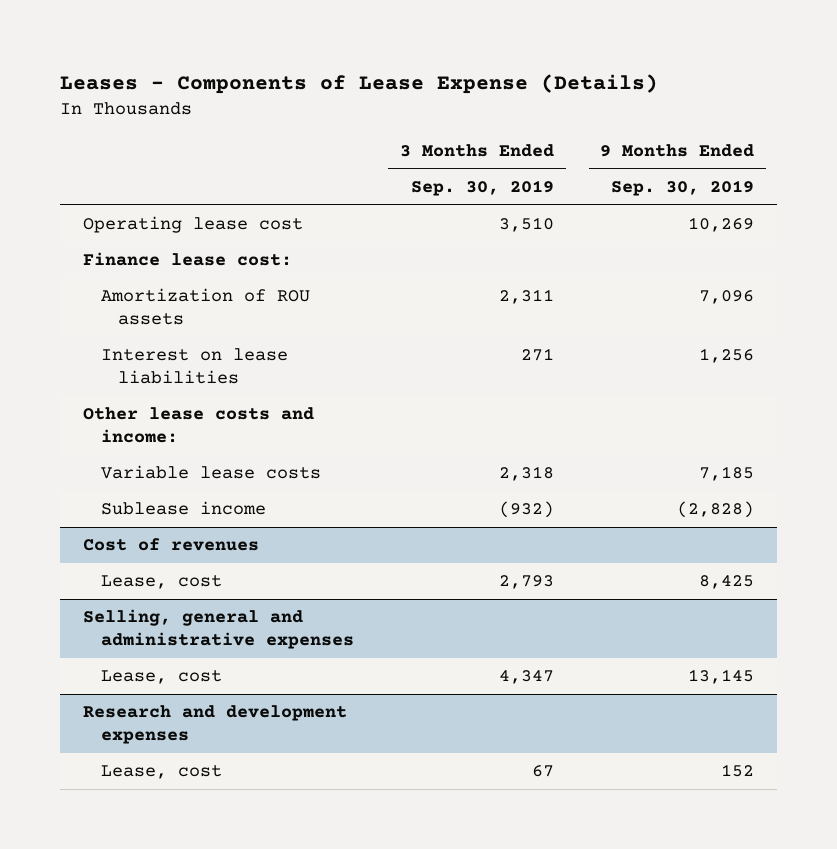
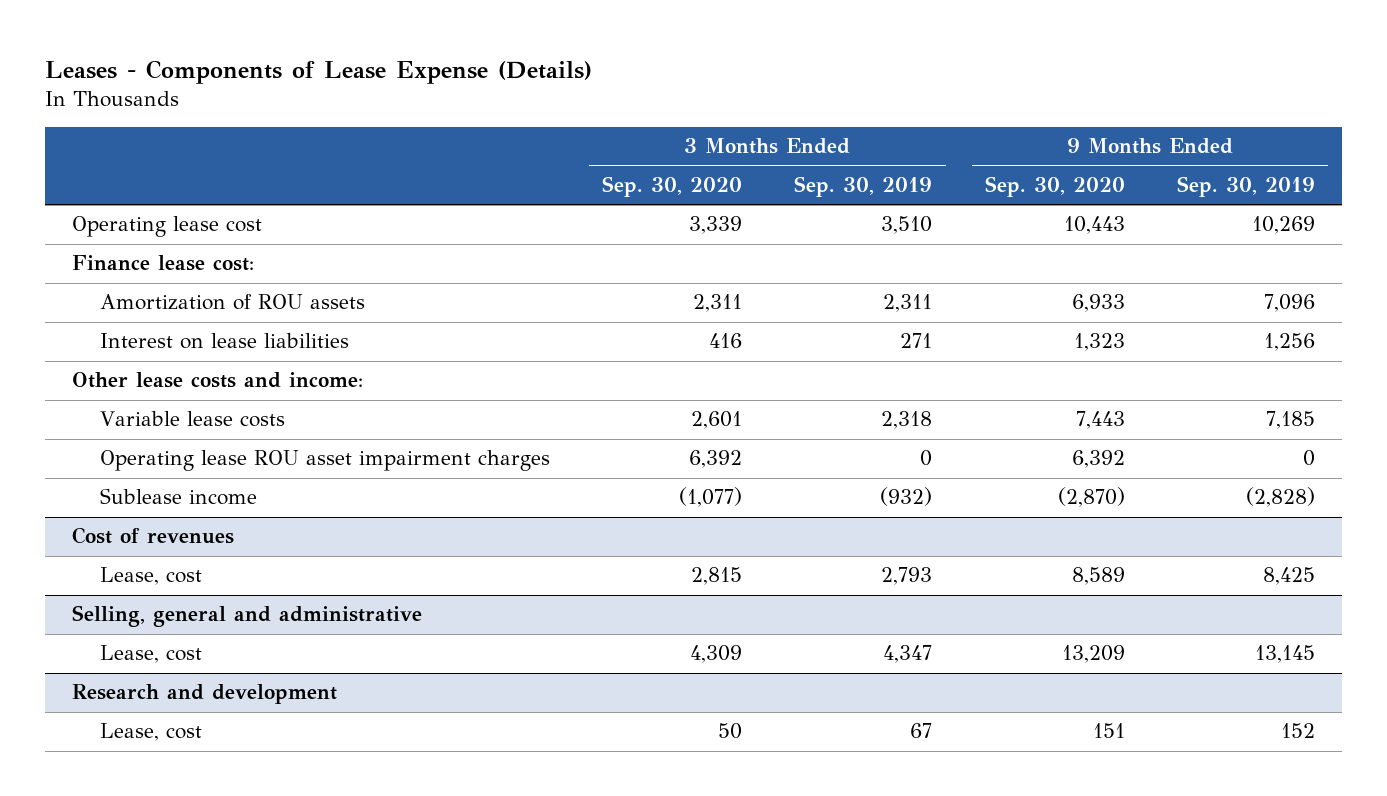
none -> [601,175,742,197] Sep. 30, 2020
none -> [984,175,1125,197] Sep. 30, 2020
none -> [99,450,550,472] Operating lease ROU asset impairment charges
[83,609,354,650] Selling, general and administrative expenses -> [71,605,422,628] Selling, general and administrative
[83,705,348,745] Research and development expenses -> [71,684,337,705] Research and development

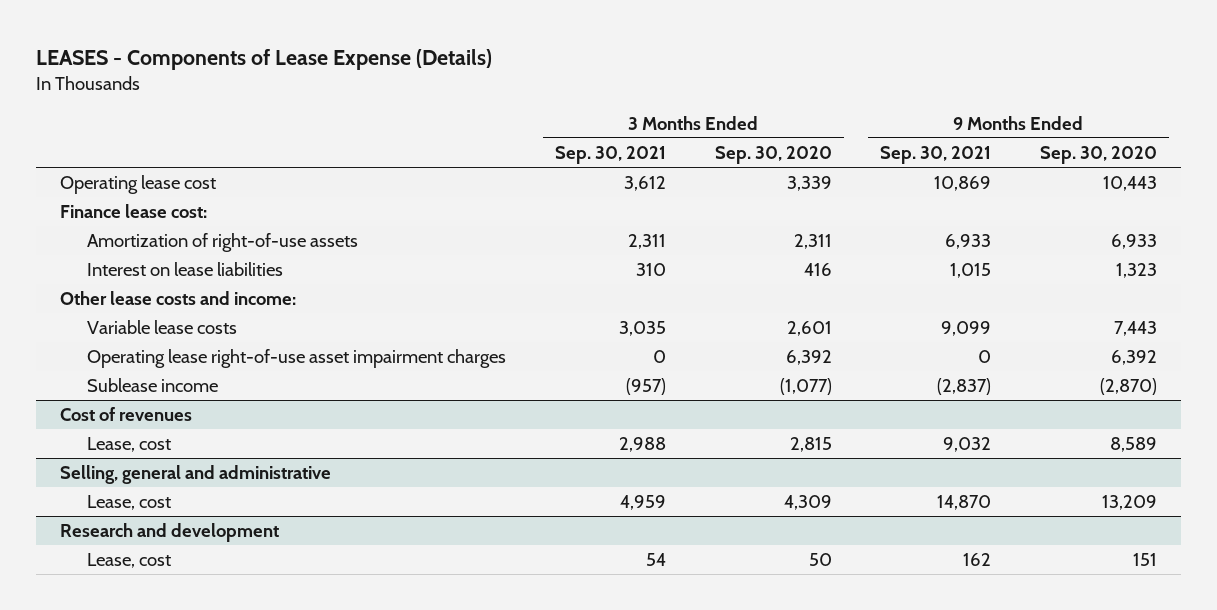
[45,59,593,84] Leases - Components of Lease Expense (Details) -> [36,48,493,70] LEASES - Components of Lease Expense (Details)
[794,175,933,197] Sep. 30, 2019 -> none
[1177,175,1316,197] Sep. 30, 2019 -> none
none -> [555,145,667,164] Sep. 30, 2021
none -> [880,145,992,164] Sep. 30, 2021
[99,294,365,311] Amortization of ROU assets -> [87,233,359,253] Amortization of right-of-use assets
[99,450,550,472] Operating lease ROU asset impairment charges -> [87,349,507,369] Operating lease right-of-use asset impairment charges

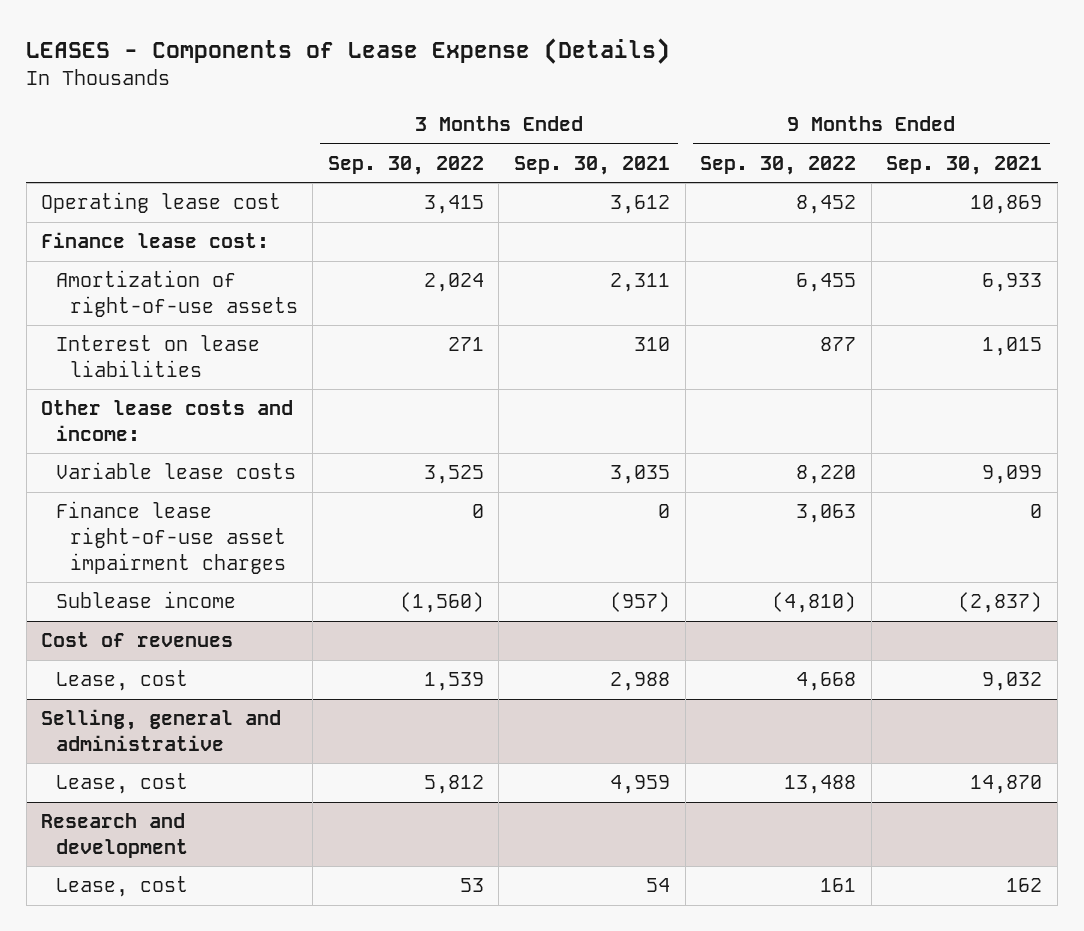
[714,145,832,164] Sep. 30, 2020 -> none
[1039,145,1157,164] Sep. 30, 2020 -> none
none -> [327,156,484,176] Sep. 30, 2022
none -> [700,156,857,176] Sep. 30, 2022
[87,349,507,369] Operating lease right-of-use asset impairment charges -> [55,501,286,574] Finance lease right-of-use asset impairment charges

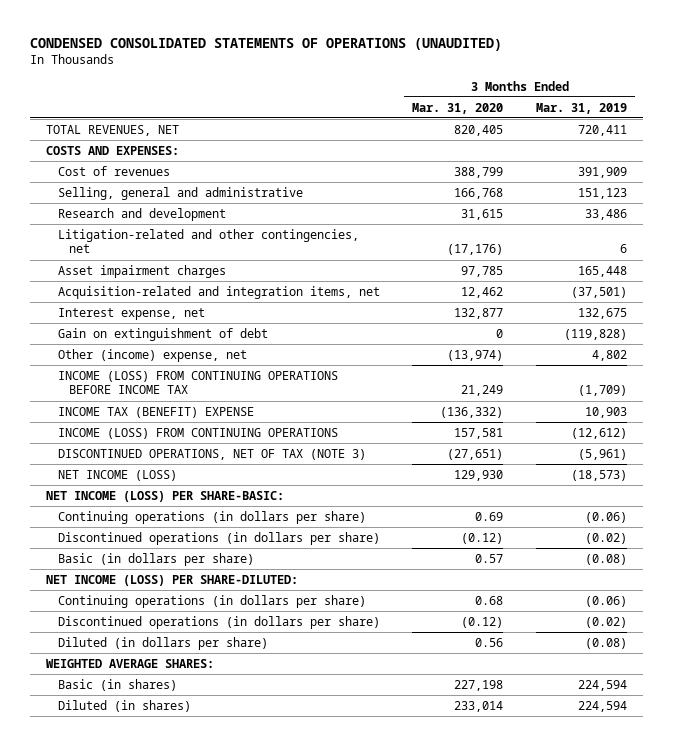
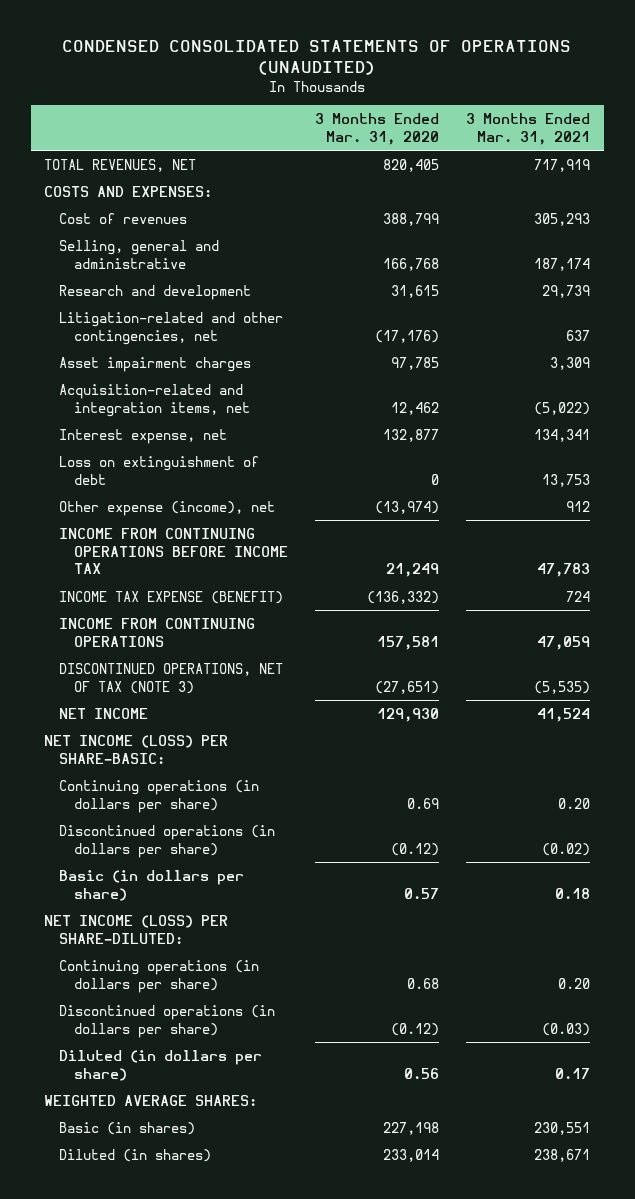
[535,102,627,114] Mar. 31, 2019 -> none
none -> [466,113,591,145] 3 Months Ended Mar. 31, 2021
[57,327,268,341] Gain on extinguishment of debt -> [59,455,260,485] Loss on extinguishment of debt
[57,348,247,362] Other (income) expense, net -> [59,500,276,516] Other expense (income), net
[57,370,338,395] INCOME (LOSS) FROM CONTINUING OPERATIONS BEFORE INCOME TAX -> [59,527,289,575] INCOME FROM CONTINUING OPERATIONS BEFORE INCOME TAX
[57,406,254,418] INCOME TAX (BENEFIT) EXPENSE -> [59,590,284,604] INCOME TAX EXPENSE (BENEFIT)
[57,427,338,439] INCOME (LOSS) FROM CONTINUING OPERATIONS -> [59,617,256,647] INCOME FROM CONTINUING OPERATIONS
[57,469,177,481] NET INCOME (LOSS) -> [59,707,149,719] NET INCOME

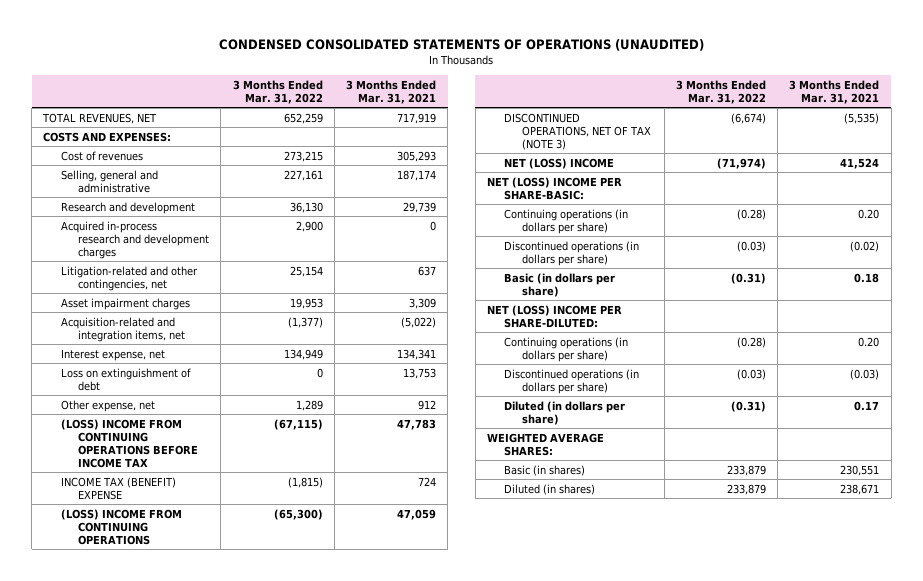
[315,113,440,145] 3 Months Ended Mar. 31, 2020 -> none
none -> [232,79,323,104] 3 Months Ended Mar. 31, 2022
none -> [60,220,210,259] Acquired in-process research and development charges
[59,500,276,516] Other expense (income), net -> [60,399,155,412] Other expense, net
[59,527,289,575] INCOME FROM CONTINUING OPERATIONS BEFORE INCOME TAX -> [60,418,199,468] (LOSS) INCOME FROM CONTINUING OPERATIONS BEFORE INCOME TAX
[59,590,284,604] INCOME TAX EXPENSE (BENEFIT) -> [60,476,176,500] INCOME TAX (BENEFIT) EXPENSE
[59,617,256,647] INCOME FROM CONTINUING OPERATIONS -> [60,508,182,545] (LOSS) INCOME FROM CONTINUING OPERATIONS
[59,707,149,719] NET INCOME -> [504,157,615,169] NET (LOSS) INCOME
[44,734,229,764] NET INCOME (LOSS) PER SHARE-BASIC: -> [486,176,622,200] NET (LOSS) INCOME PER SHARE-BASIC:
[44,914,229,944] NET INCOME (LOSS) PER SHARE-DILUTED: -> [486,304,622,328] NET (LOSS) INCOME PER SHARE-DILUTED:

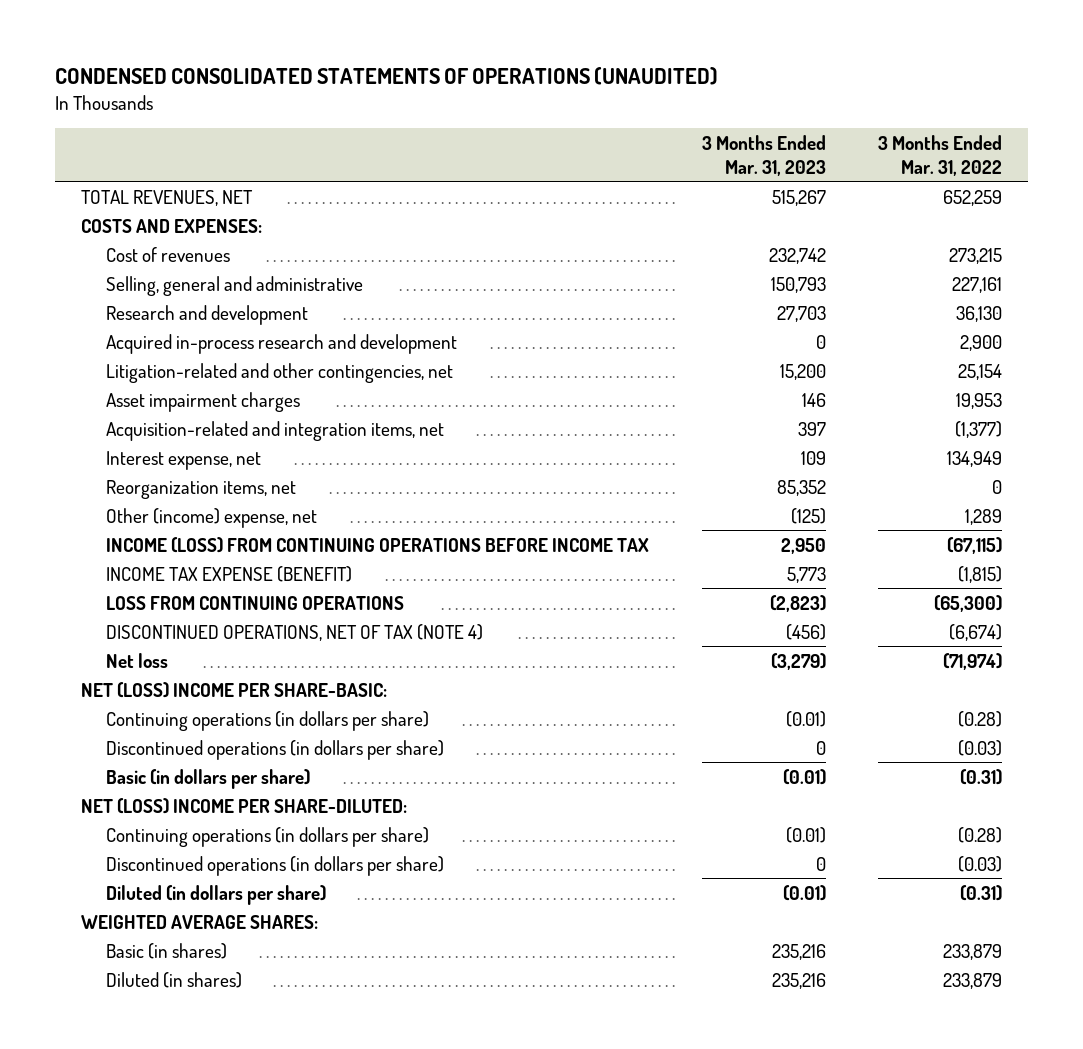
[345,79,436,104] 3 Months Ended Mar. 31, 2021 -> none
none -> [701,135,826,176] 3 Months Ended Mar. 31, 2023
[60,220,210,259] Acquired in-process research and development charges -> [106,333,458,354] Acquired in-process research and development
[60,367,191,391] Loss on extinguishment of debt -> none
none -> [106,479,297,499] Reorganization items, net
[60,399,155,412] Other expense, net -> [106,507,318,528] Other (income) expense, net
[60,418,199,468] (LOSS) INCOME FROM CONTINUING OPERATIONS BEFORE INCOME TAX -> [106,536,650,553] INCOME (LOSS) FROM CONTINUING OPERATIONS BEFORE INCOME TAX
[60,476,176,500] INCOME TAX (BENEFIT) EXPENSE -> [106,565,353,582] INCOME TAX EXPENSE (BENEFIT)
[60,508,182,545] (LOSS) INCOME FROM CONTINUING OPERATIONS -> [106,595,405,610] LOSS FROM CONTINUING OPERATIONS
[504,112,651,150] DISCONTINUED OPERATIONS, NET OF TAX (NOTE 3) -> [106,623,484,641] DISCONTINUED OPERATIONS, NET OF TAX (NOTE 4)
[504,157,615,169] NET (LOSS) INCOME -> [106,652,169,668] Net loss

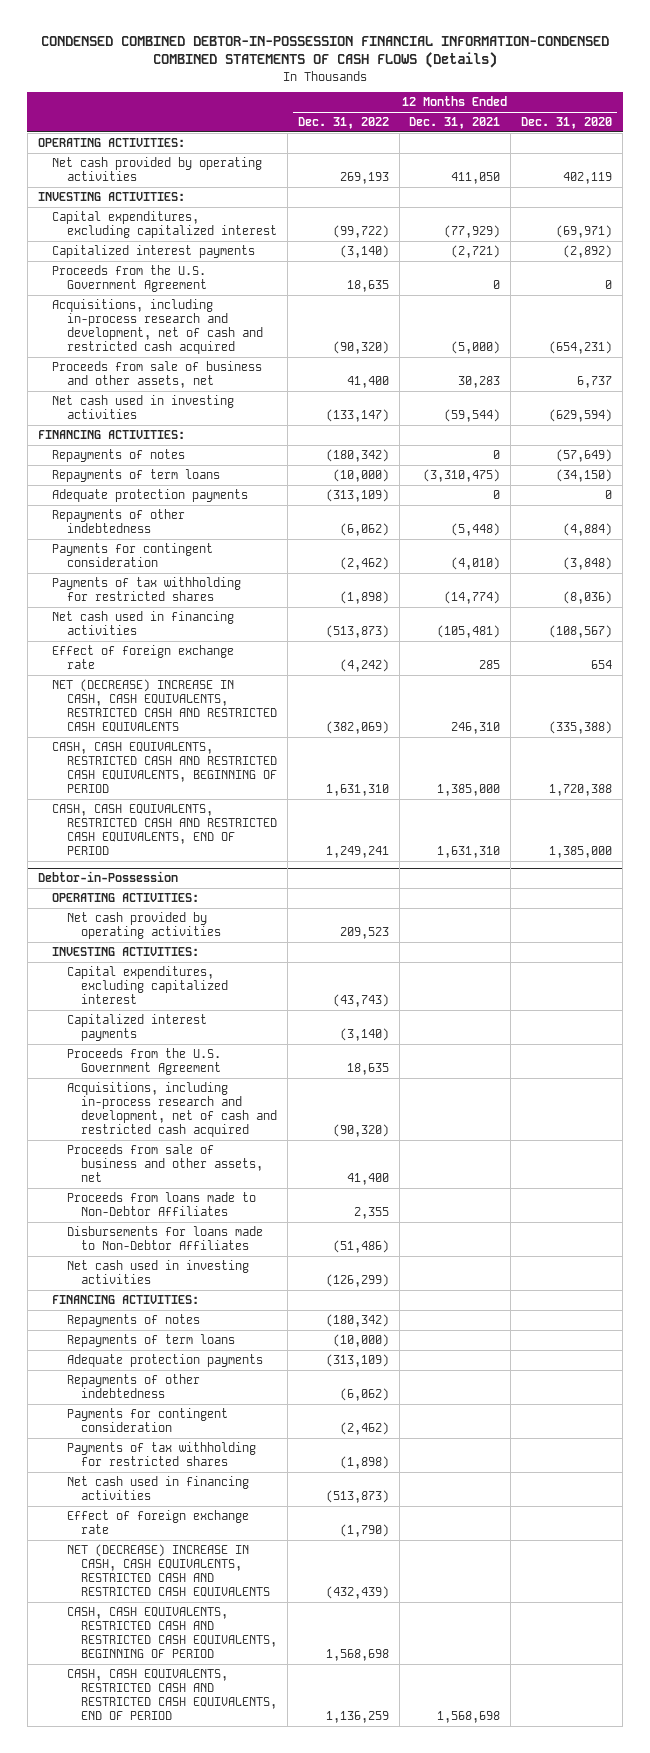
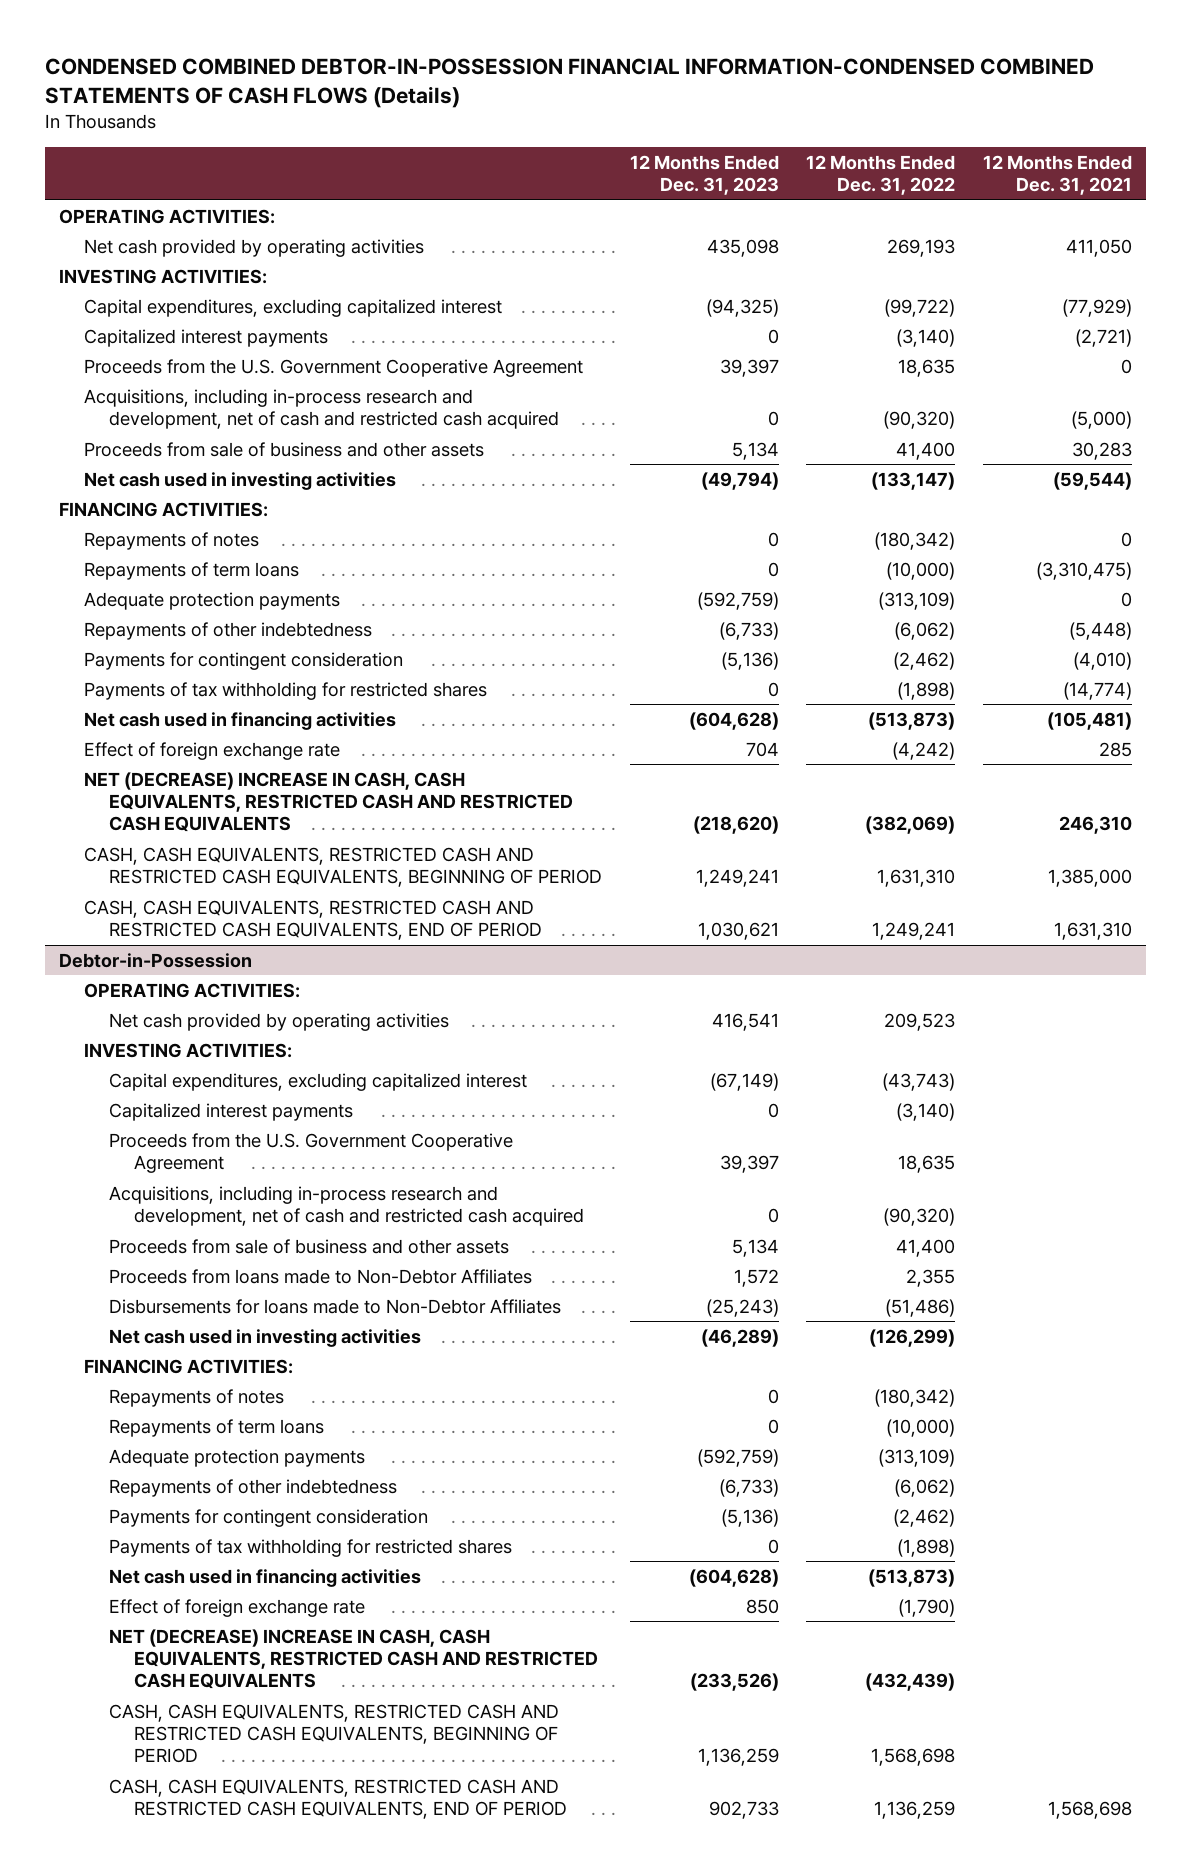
[521,117,613,130] Dec. 31, 2020 -> none
none -> [629,154,779,196] 12 Months Ended Dec. 31, 2023
[52,265,207,293] Proceeds from the U.S. Government Agreement -> [83,358,583,377] Proceeds from the U.S. Government Cooperative Agreement
[52,361,263,389] Proceeds from sale of business and other assets, net -> [83,441,484,457] Proceeds from sale of business and other assets
[66,1048,221,1076] Proceeds from the U.S. Government Agreement -> [108,1132,513,1174] Proceeds from the U.S. Government Cooperative Agreement
[66,1144,263,1183] Proceeds from sale of business and other assets, net -> [108,1238,509,1254] Proceeds from sale of business and other assets

